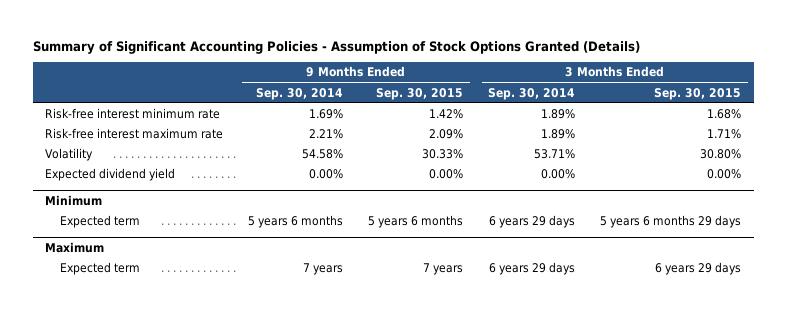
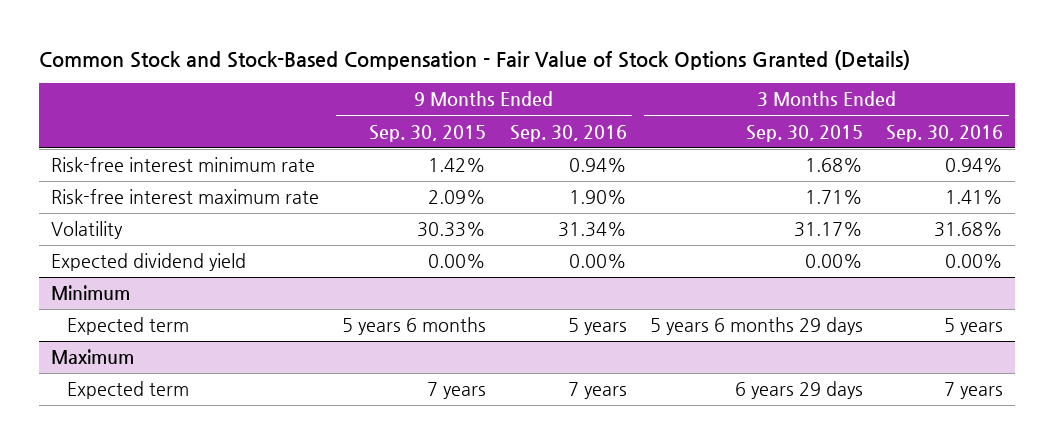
[32,40,640,54] Summary of Significant Accounting Policies - Assumption of Stock Options Granted (Details) -> [39,49,911,70] Common Stock and Stock-Based Compensation - Fair Value of Stock Options Granted (Details)
[256,87,344,100] Sep. 30, 2014 -> none
[488,87,576,100] Sep. 30, 2014 -> none
none -> [509,124,627,142] Sep. 30, 2016
none -> [886,124,1004,142] Sep. 30, 2016
[700,149,742,160] 30.80% -> [794,222,864,238] 31.17%

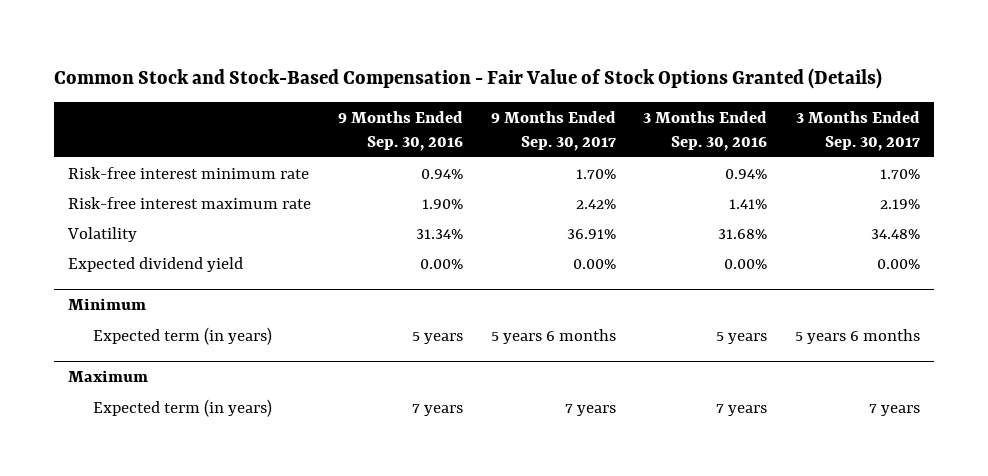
[369,124,487,142] Sep. 30, 2015 -> none
[746,124,864,142] Sep. 30, 2015 -> none
none -> [490,111,616,151] 9 Months Ended Sep. 30, 2017
none -> [795,111,920,151] 3 Months Ended Sep. 30, 2017
[67,317,190,336] Expected term -> [93,326,273,345] Expected term (in years)
[67,381,190,400] Expected term -> [93,398,273,417] Expected term (in years)

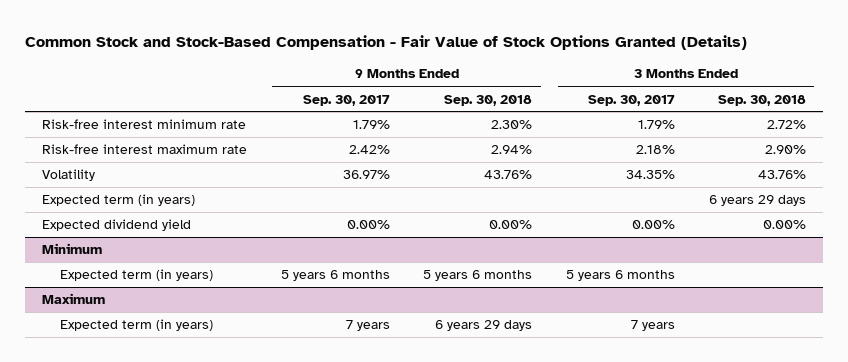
[338,111,464,151] 9 Months Ended Sep. 30, 2016 -> none
[643,111,768,151] 3 Months Ended Sep. 30, 2016 -> none
none -> [444,94,533,106] Sep. 30, 2018
none -> [717,94,806,106] Sep. 30, 2018
[575,168,616,179] 1.70% -> [352,120,390,130] 1.79%
[879,168,920,179] 1.70% -> [638,120,676,130] 1.79%
[879,198,920,209] 2.19% -> [636,145,676,155] 2.18%
[566,228,616,239] 36.91% -> [342,170,390,180] 36.97%
[870,228,920,239] 34.48% -> [626,170,676,180] 34.35%
none -> [42,194,196,207] Expected term (in years)

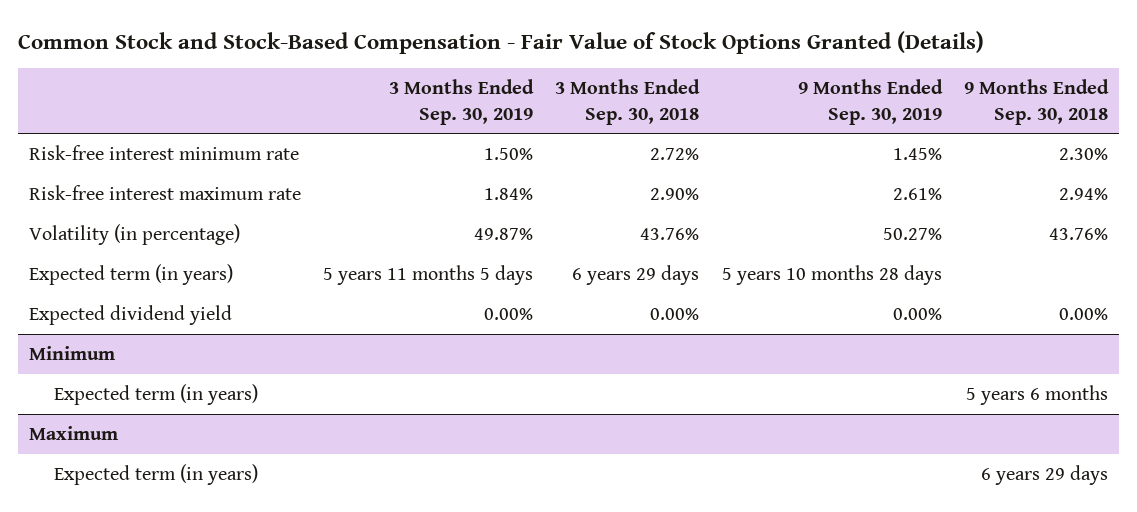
[302,94,390,106] Sep. 30, 2017 -> none
[588,94,676,106] Sep. 30, 2017 -> none
none -> [389,79,535,125] 3 Months Ended Sep. 30, 2019
none -> [797,79,943,125] 9 Months Ended Sep. 30, 2019
[42,169,96,182] Volatility -> [29,224,241,246] Volatility (in percentage)

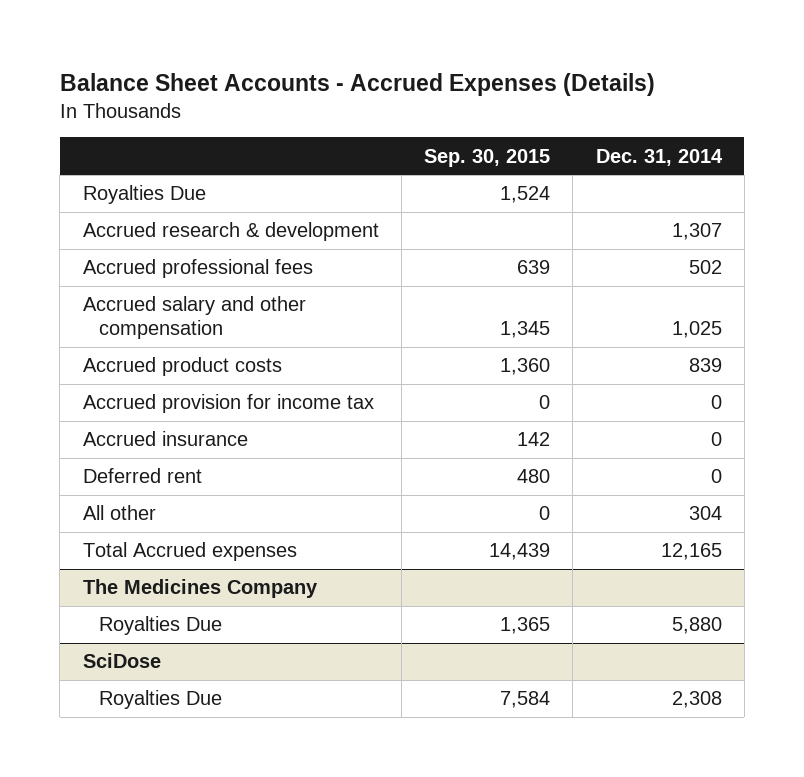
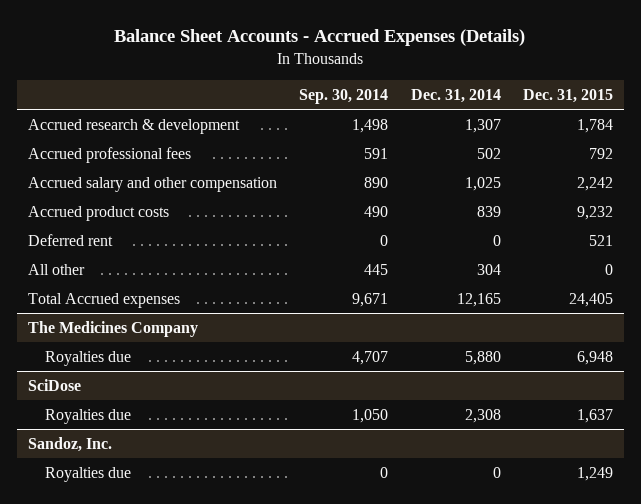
[424,148,551,167] Sep. 30, 2015 -> none
none -> [299,89,389,105] Sep. 30, 2014
none -> [522,89,613,104] Dec. 31, 2015
[82,185,206,205] Royalties Due -> none
[82,394,374,414] Accrued provision for income tax -> none
[82,431,248,447] Accrued insurance -> none
[99,616,223,636] Royalties Due -> [44,350,131,366] Royalties due
[99,690,223,710] Royalties Due -> [44,408,131,424] Royalties due
none -> [28,436,113,452] Sandoz, Inc.
none -> [44,466,131,482] Royalties due

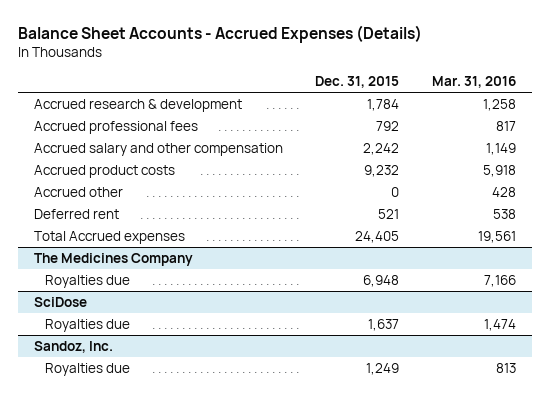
[299,89,389,105] Sep. 30, 2014 -> none
[410,89,501,104] Dec. 31, 2014 -> none
none -> [431,75,516,88] Mar. 31, 2016
none -> [33,186,123,197] Accrued other
[28,263,86,275] All other -> none

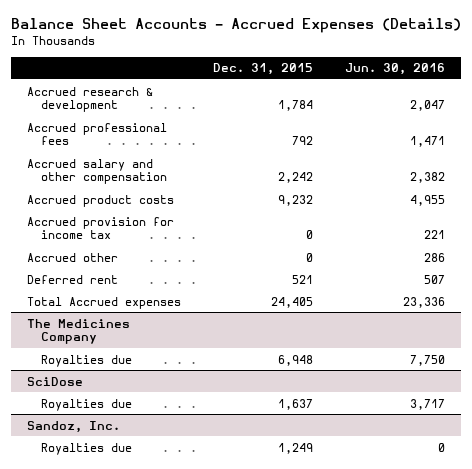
[431,75,516,88] Mar. 31, 2016 -> none
none -> [344,63,445,76] Jun. 30, 2016
none -> [26,216,174,240] Accrued provision for income tax

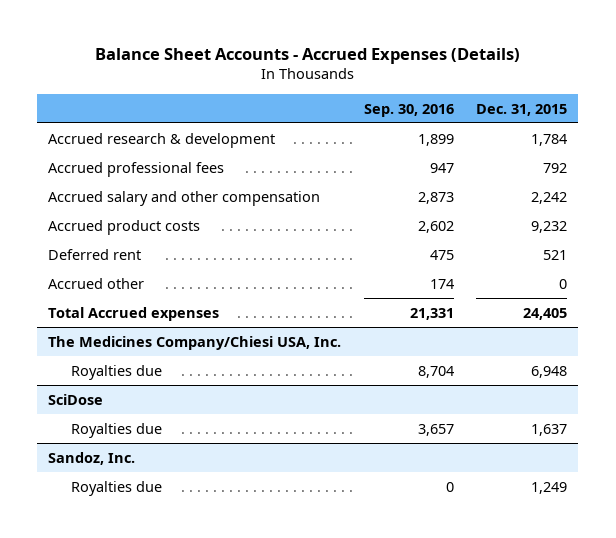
[344,63,445,76] Jun. 30, 2016 -> none
none -> [363,103,454,117] Sep. 30, 2016
[26,216,174,240] Accrued provision for income tax -> none
[26,252,118,262] Accrued other -> [48,277,145,289] Accrued other
[26,318,130,345] The Medicines Company -> [48,335,342,350] The Medicines Company/Chiesi USA, Inc.

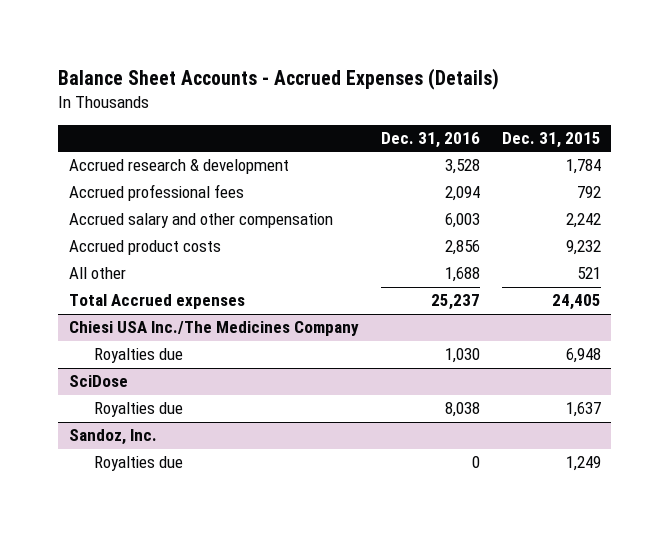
[363,103,454,117] Sep. 30, 2016 -> none
none -> [380,132,480,149] Dec. 31, 2016
[48,248,142,260] Deferred rent -> none
[48,277,145,289] Accrued other -> [69,267,127,280] All other
[559,278,568,289] 0 -> [576,267,601,280] 521
[48,335,342,350] The Medicines Company/Chiesi USA, Inc. -> [69,321,360,337] Chiesi USA Inc./The Medicines Company

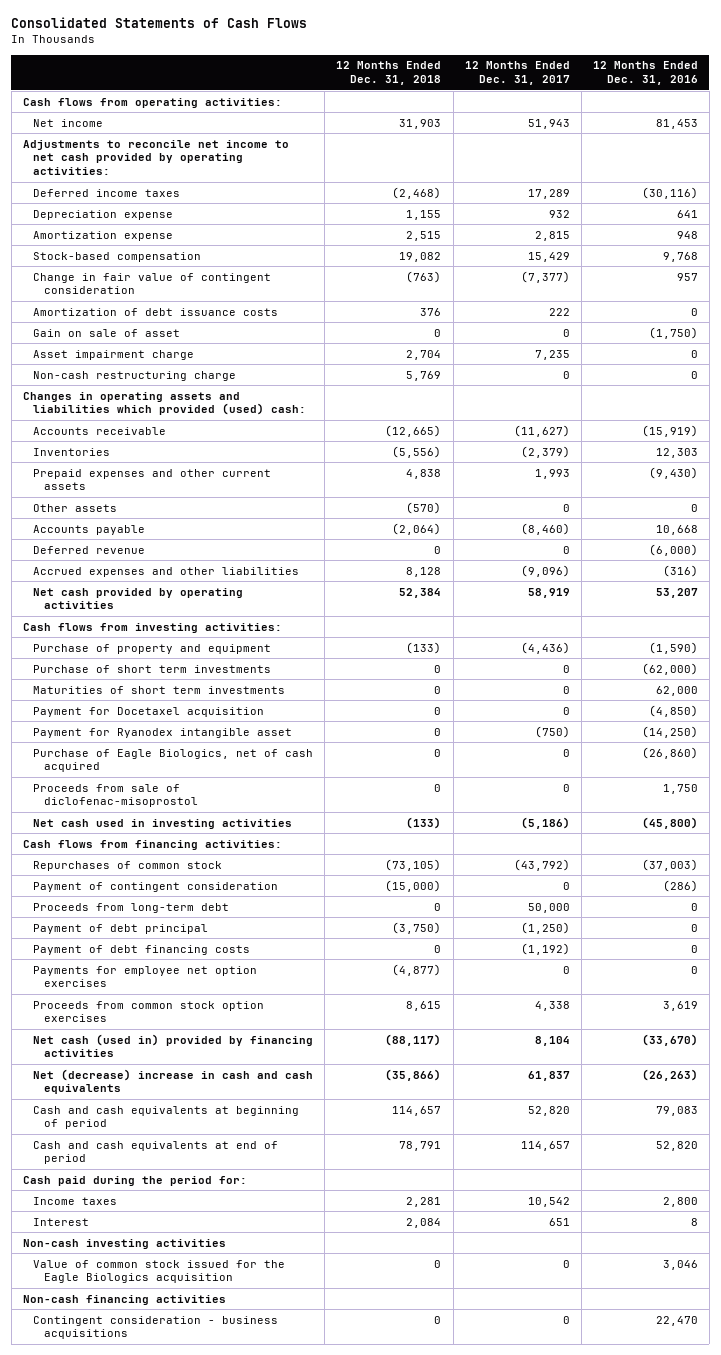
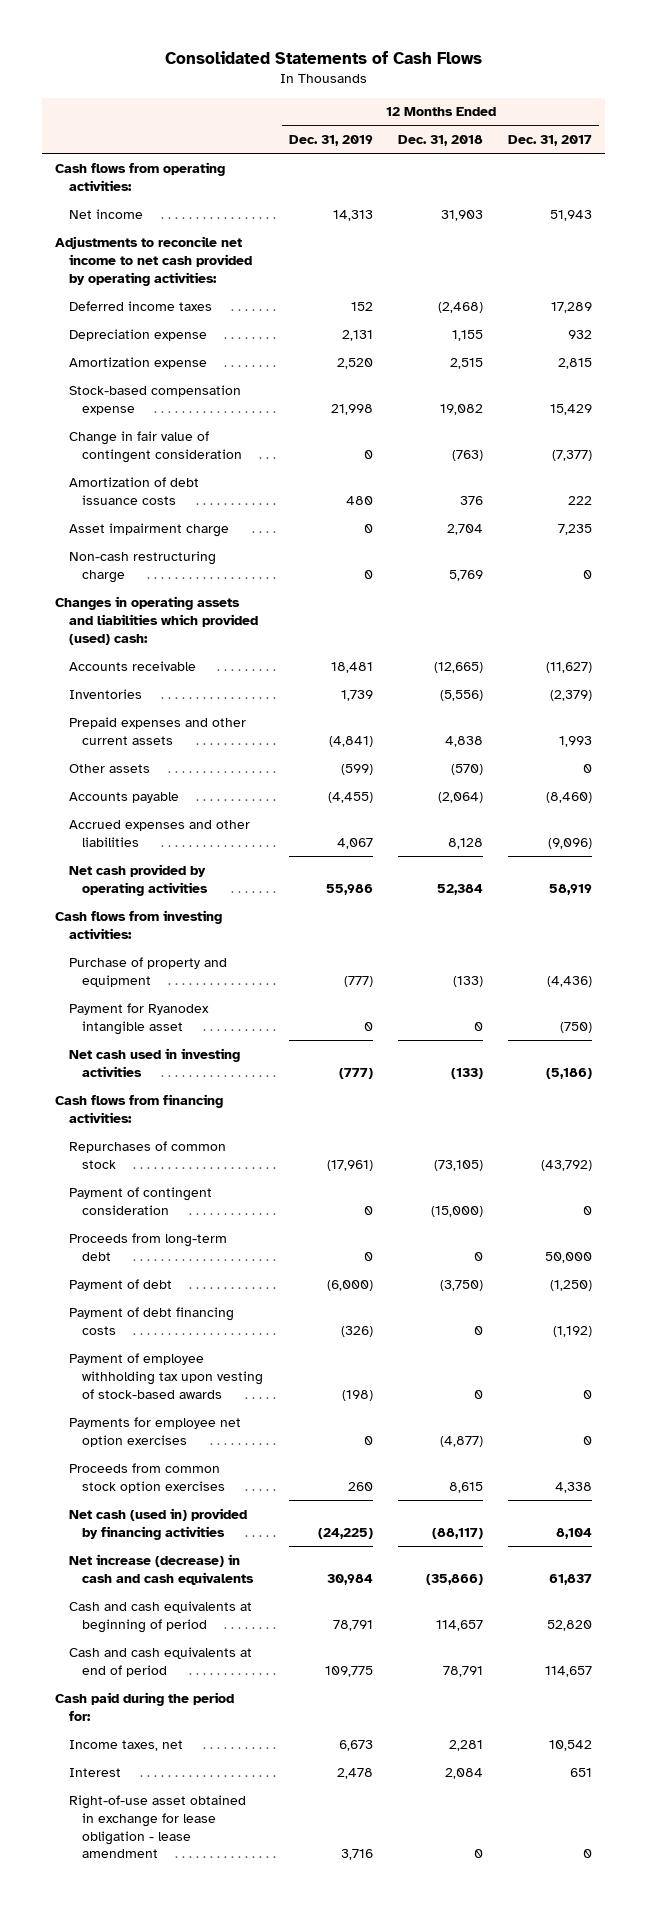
[592,61,698,86] 12 Months Ended Dec. 31, 2016 -> none
none -> [288,135,373,147] Dec. 31, 2019
[33,251,202,262] Stock-based compensation -> [68,384,241,415] Stock-based compensation expense
[33,328,181,337] Gain on sale of asset -> none
[33,545,146,554] Deferred revenue -> none
[33,664,272,673] Purchase of short term investments -> none
[33,685,286,694] Maturities of short term investments -> none
[33,706,265,717] Payment for Docetaxel acquisition -> none
[33,748,314,773] Purchase of Eagle Biologics, net of cash acquired -> none
[33,783,198,808] Proceeds from sale of diclofenac-misoprostol -> none
[33,923,209,934] Payment of debt principal -> [68,1278,172,1291] Payment of debt
none -> [68,1352,264,1399] Payment of employee withholding tax upon vesting of stock-based awards
[33,1068,314,1095] Net (decrease) increase in cash and cash equivalents -> [68,1553,255,1585] Net increase (decrease) in cash and cash equivalents
[33,1196,118,1205] Income taxes -> [68,1739,183,1751] Income taxes, net
[22,1238,226,1249] Non-cash investing activities -> none
[33,1259,286,1284] Value of common stock issued for the Eagle Biologics acquisition -> none
[22,1294,226,1305] Non-cash financing activities -> none
[33,1315,279,1340] Contingent consideration - business acquisitions -> none
none -> [68,1794,246,1859] Right-of-use asset obtained in exchange for lease obligation - lease amendment

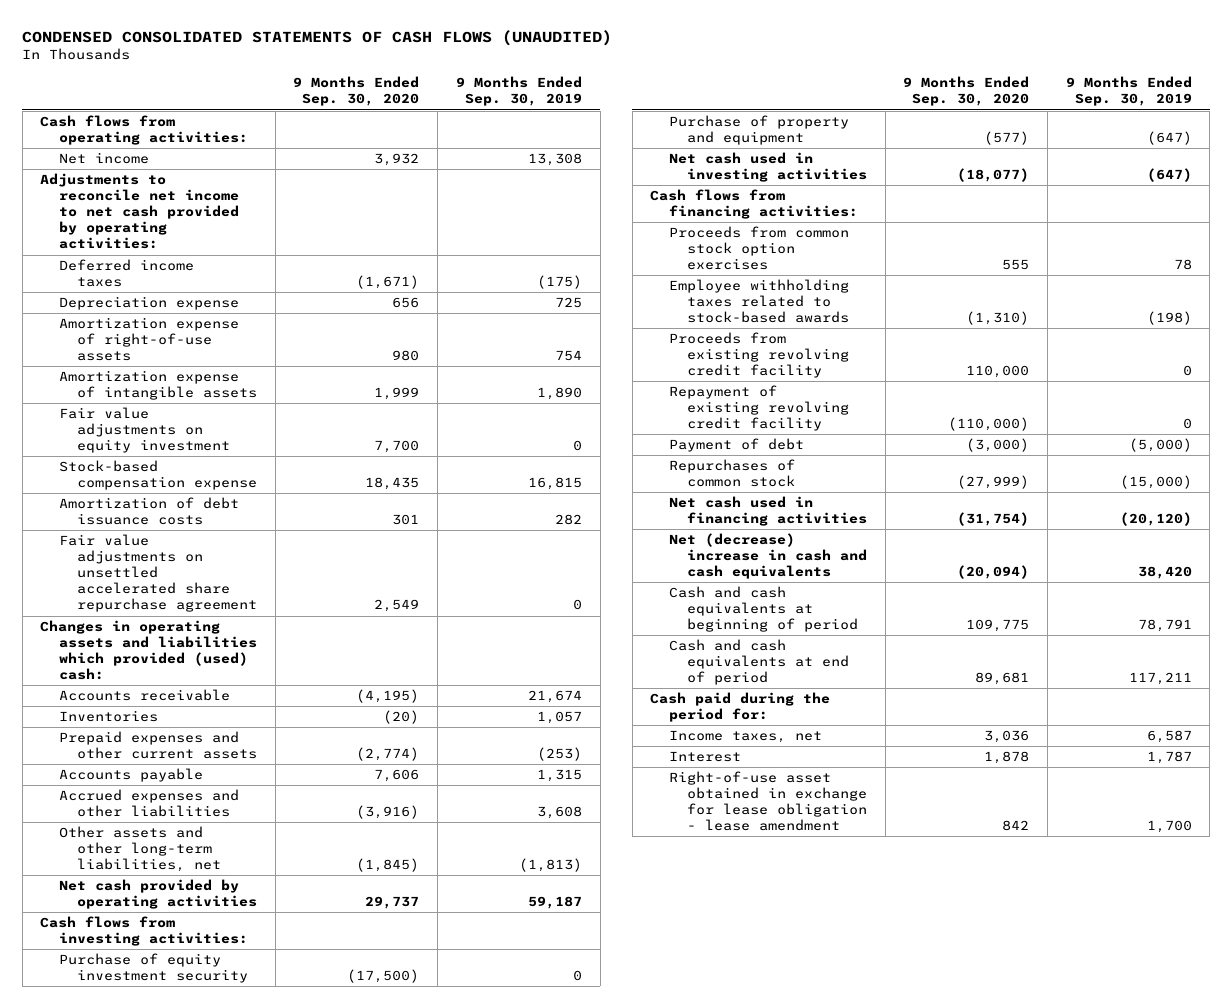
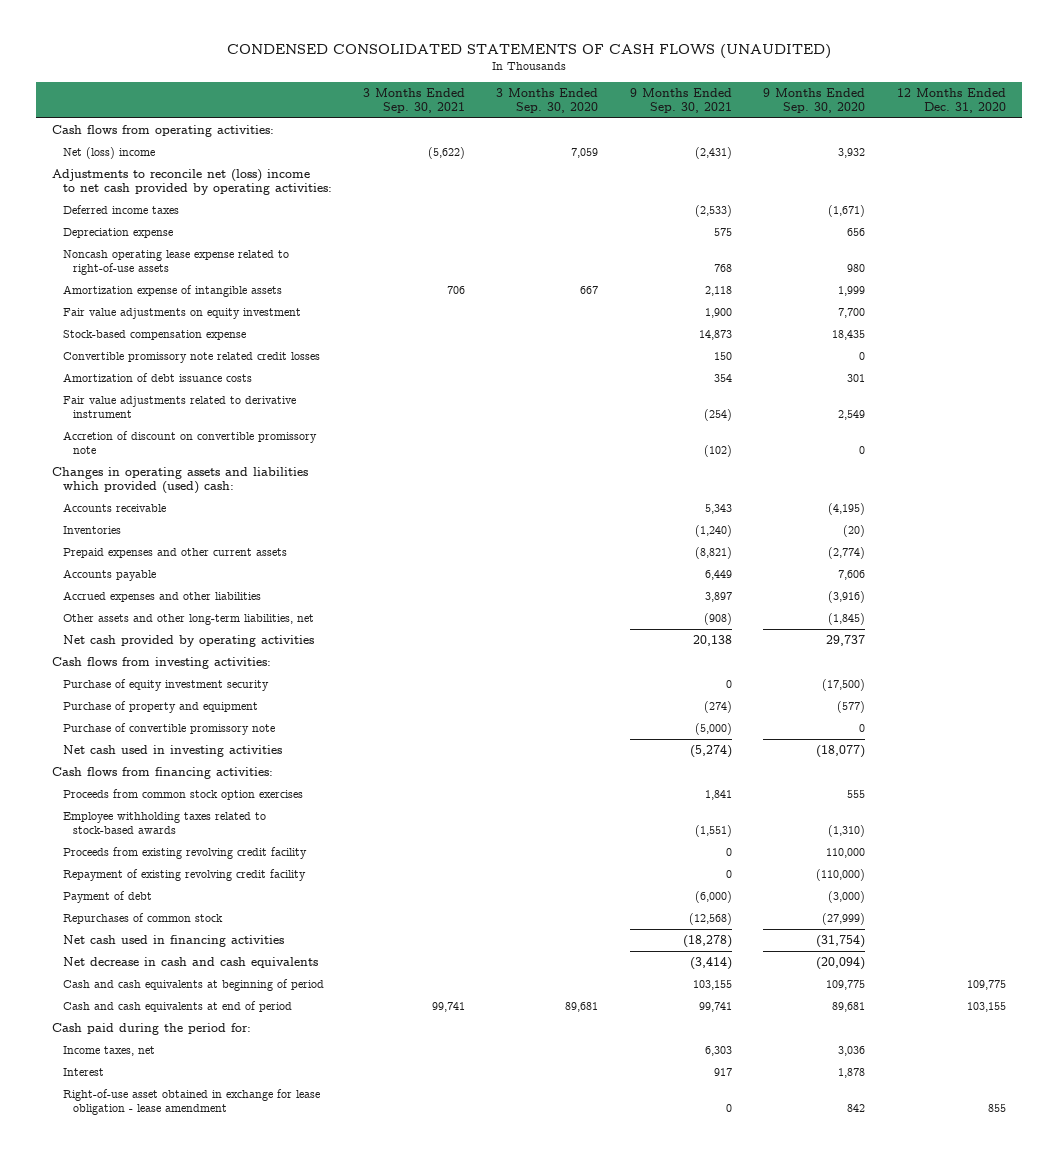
[455,76,582,107] 9 Months Ended Sep. 30, 2019 -> none
none -> [363,88,466,113] 3 Months Ended Sep. 30, 2021
none -> [496,88,599,113] 3 Months Ended Sep. 30, 2020
none -> [629,88,732,113] 9 Months Ended Sep. 30, 2021
none -> [896,88,1006,113] 12 Months Ended Dec. 31, 2020
[58,152,149,165] Net income -> [62,147,155,160] Net (loss) income
[40,173,239,250] Adjustments to reconcile net income to net cash provided by operating activities: -> [51,169,332,195] Adjustments to reconcile net (loss) income to net cash provided by operating activities:
[58,317,239,362] Amortization expense of right-of-use assets -> [62,250,289,275] Noncash operating lease expense related to right-of-use assets
none -> [62,352,320,364] Convertible promissory note related credit losses
[58,534,257,613] Fair value adjustments on unsettled accelerated share repurchase agreement -> [62,396,296,418] Fair value adjustments related to derivative instrument
none -> [62,431,317,454] Accretion of discount on convertible promissory note
none -> [62,723,275,736] Purchase of convertible promissory note
[668,533,867,580] Net (decrease) increase in cash and cash equivalents -> [62,957,318,969] Net decrease in cash and cash equivalents

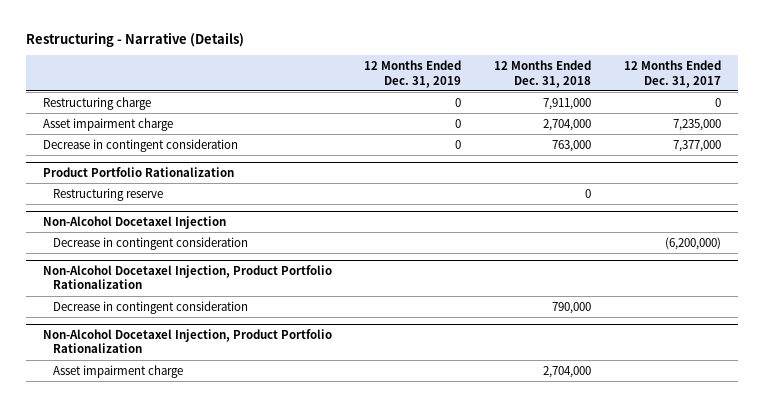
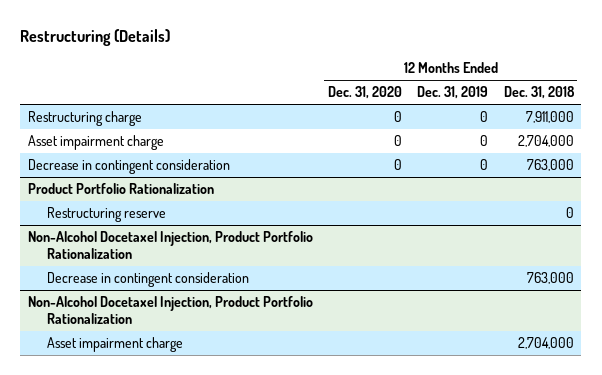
[26,31,245,47] Restructuring - Narrative (Details) -> [20,29,171,47] Restructuring (Details)
[624,60,722,88] 12 Months Ended Dec. 31, 2017 -> none
none -> [328,86,403,100] Dec. 31, 2020
[42,215,226,229] Non-Alcohol Docetaxel Injection -> none
[52,236,248,250] Decrease in contingent consideration -> none
[552,301,592,314] 790,000 -> [526,272,574,285] 763,000

